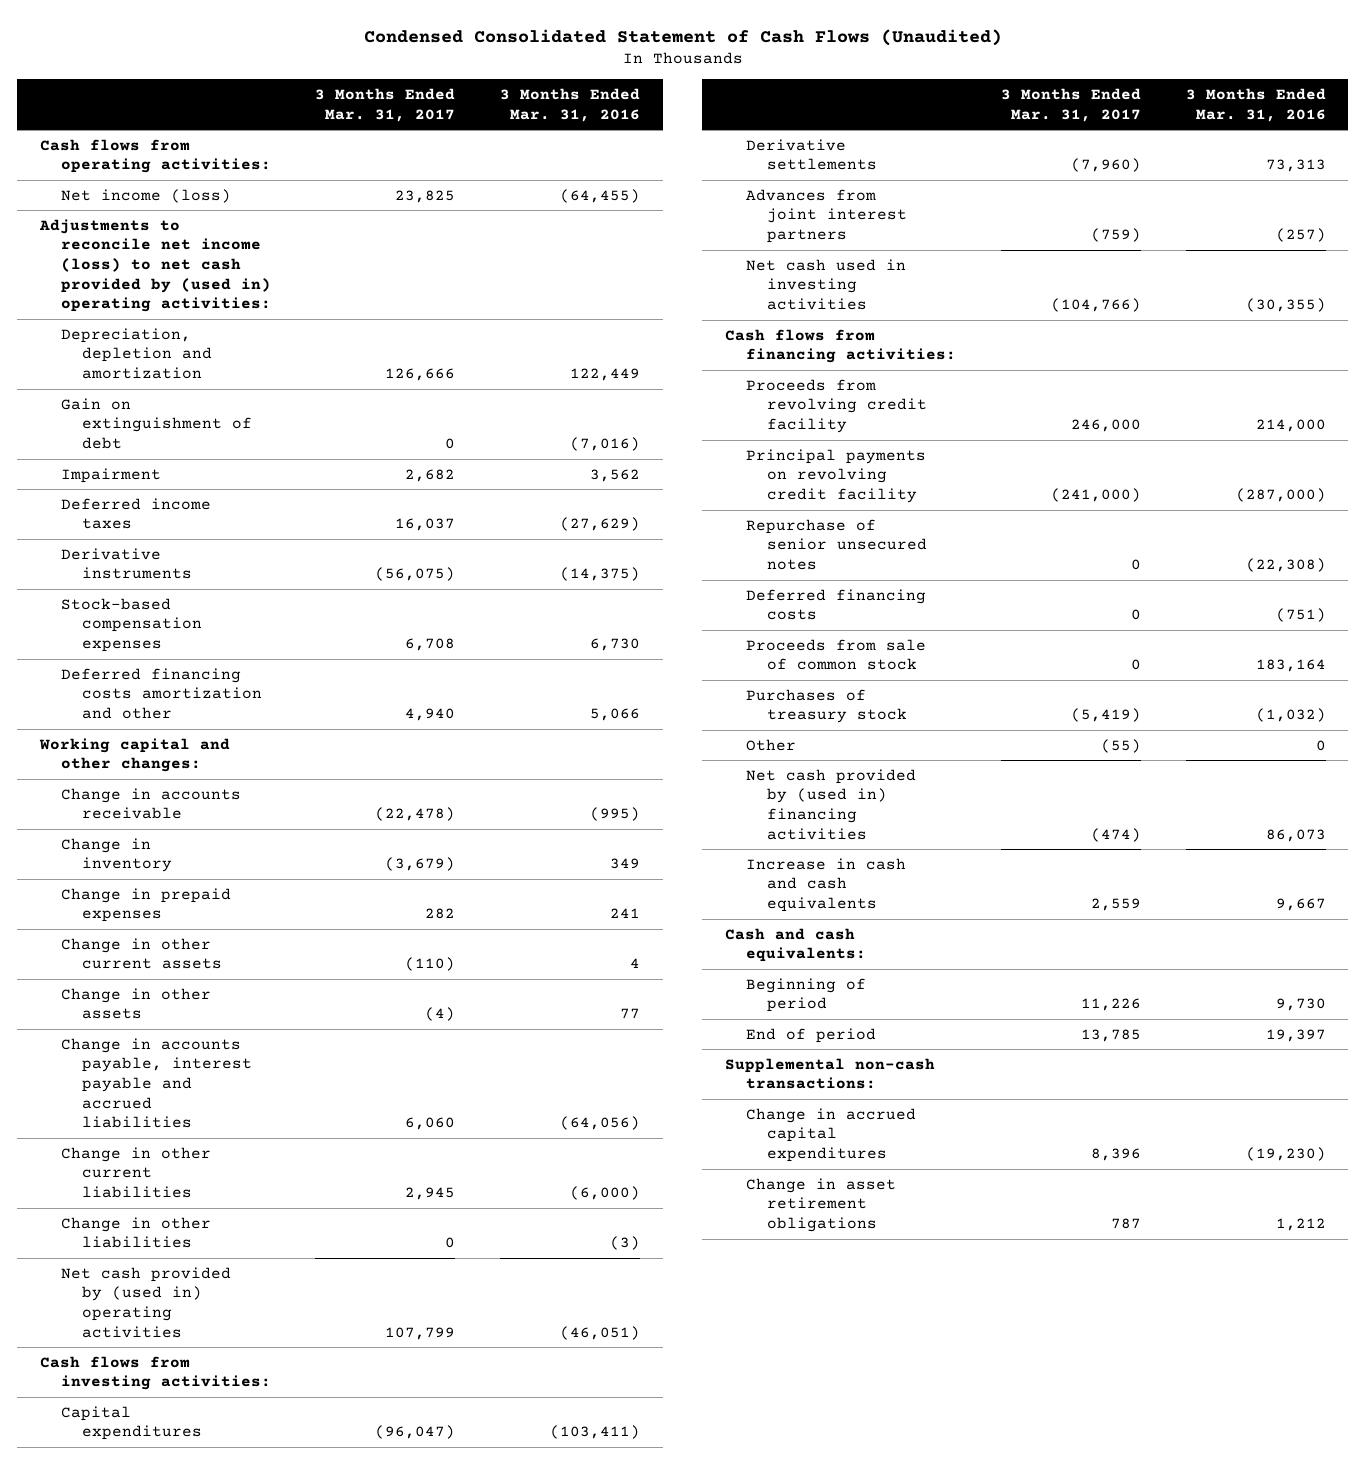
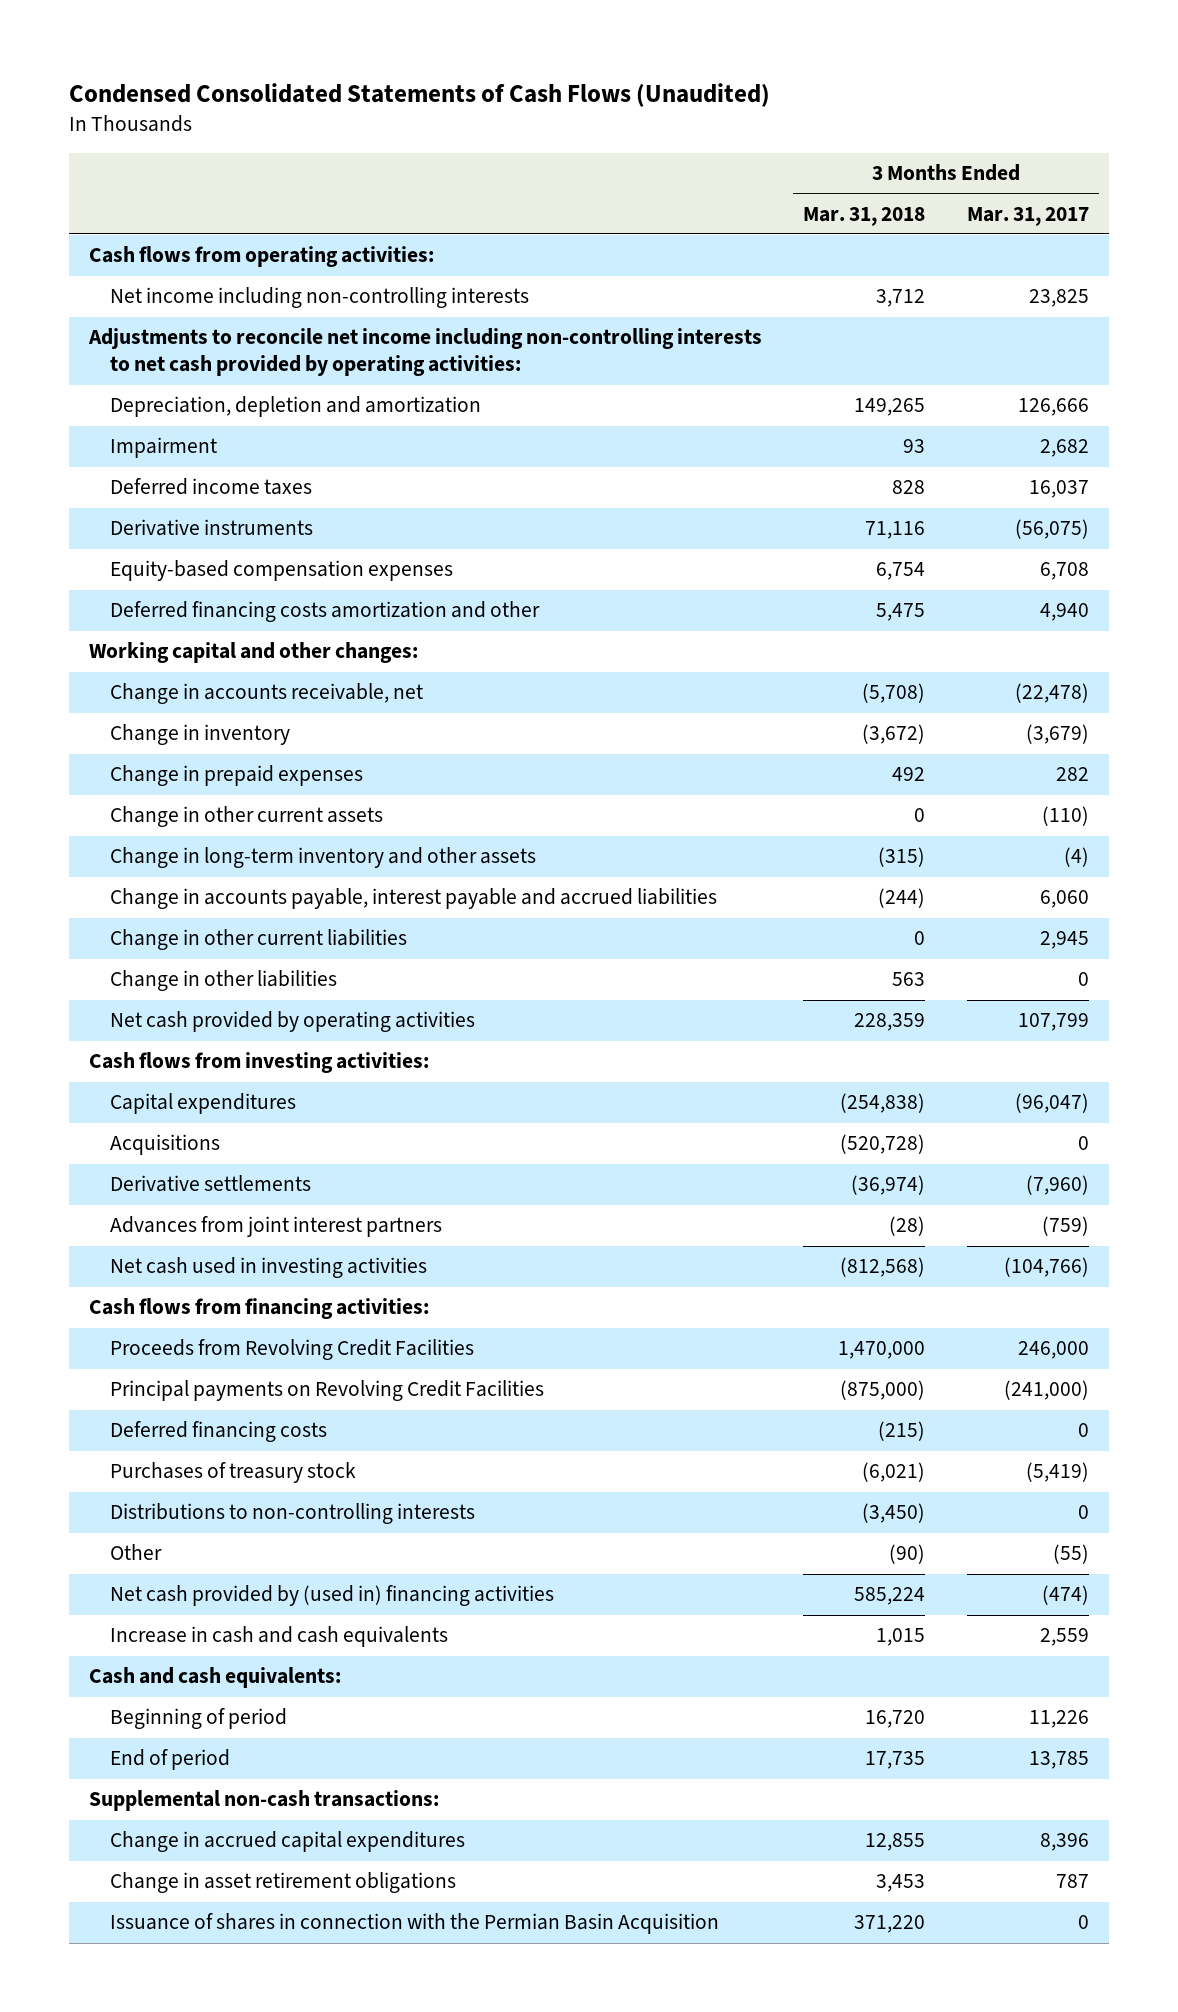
[363,28,1002,46] Condensed Consolidated Statement of Cash Flows (Unaudited) -> [68,83,770,108] Condensed Consolidated Statements of Cash Flows (Unaudited)
[500,88,641,122] 3 Months Ended Mar. 31, 2016 -> none
none -> [803,206,926,226] Mar. 31, 2018
[60,188,231,203] Net income (loss) -> [110,287,530,309] Net income including non-controlling interests
[38,218,271,313] Adjustments to reconcile net income (loss) to net cash provided by (used in) operating activities: -> [88,328,763,377] Adjustments to reconcile net income including non-controlling interests to net cash provided by operating activities:
[60,397,252,450] Gain on extinguishment of debt -> none
[60,597,202,653] Stock-based compensation expenses -> [110,560,454,582] Equity-based compensation expenses
[60,787,241,820] Change in accounts receivable -> [110,683,424,705] Change in accounts receivable, net
[60,987,211,1020] Change in other assets -> [110,847,537,869] Change in long-term inventory and other assets
[60,1266,231,1338] Net cash provided by (used in) operating activities -> [110,1011,476,1033] Net cash provided by operating activities
none -> [110,1134,221,1156] Acquisitions
[745,518,928,571] Repurchase of senior unsecured notes -> none
[745,378,928,434] Proceeds from revolving credit facility -> [110,1339,475,1361] Proceeds from Revolving Credit Facilities
[745,448,926,504] Principal payments on revolving credit facility -> [110,1380,545,1402] Principal payments on Revolving Credit Facilities
[745,638,926,671] Proceeds from sale of common stock -> none
none -> [110,1503,476,1525] Distributions to non-controlling interests
none -> [110,1913,720,1935] Issuance of shares in connection with the Permian Basin Acquisition

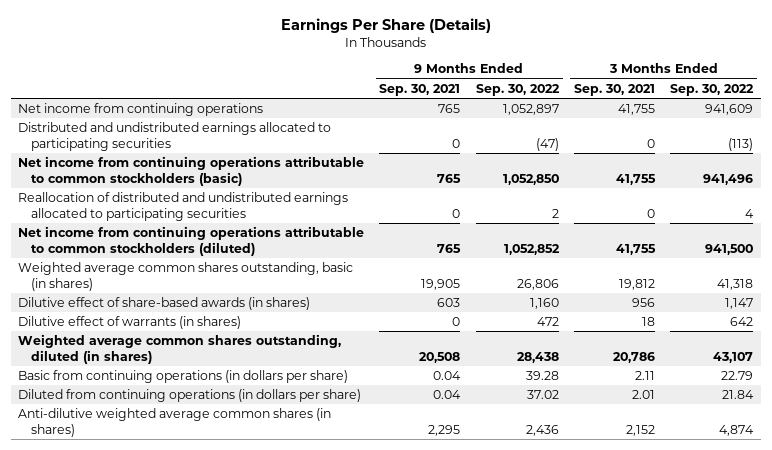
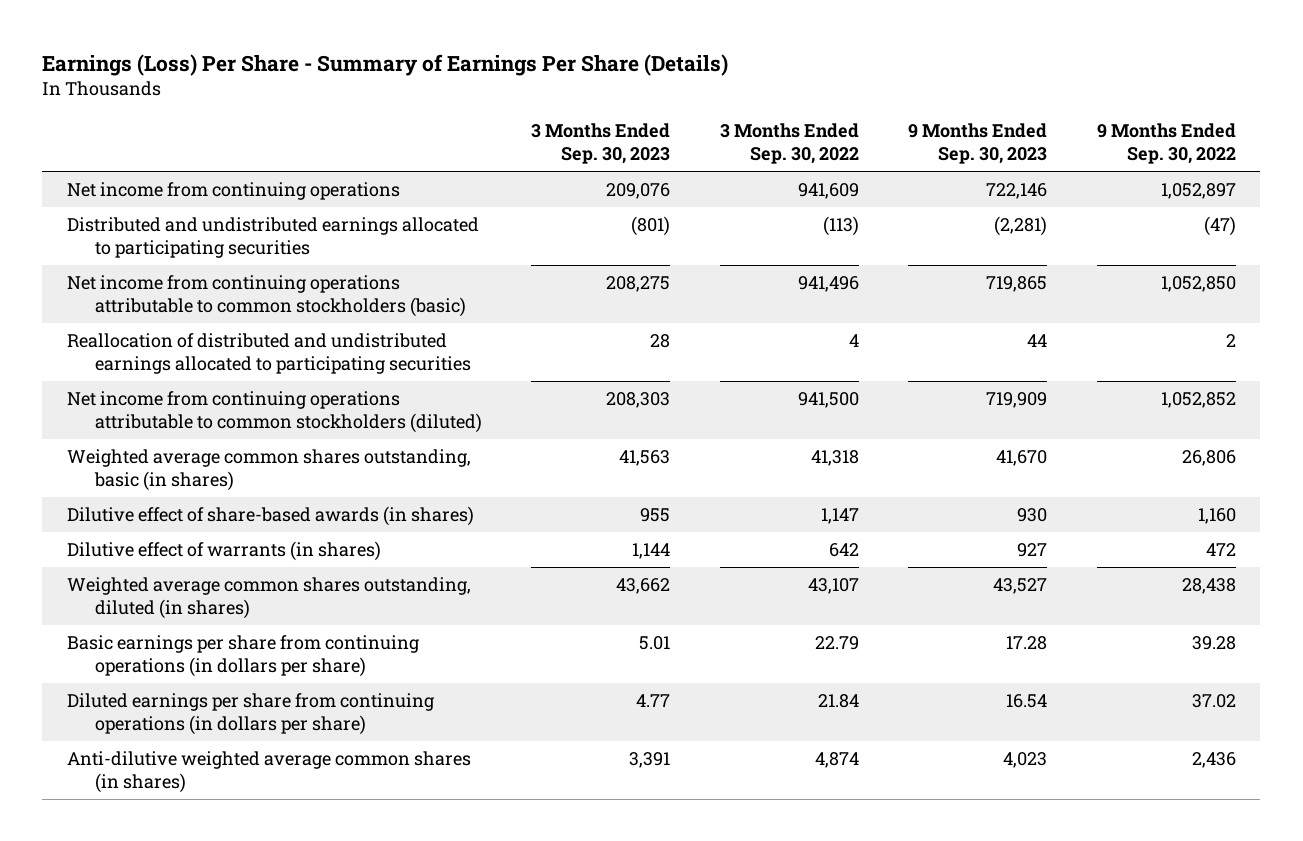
[280,17,491,33] Earnings Per Share (Details) -> [42,53,729,76] Earnings (Loss) Per Share - Summary of Earnings Per Share (Details)
[379,83,461,96] Sep. 30, 2021 -> none
[574,83,656,96] Sep. 30, 2021 -> none
none -> [531,122,671,165] 3 Months Ended Sep. 30, 2023
none -> [908,122,1048,165] 9 Months Ended Sep. 30, 2023
[18,370,349,384] Basic from continuing operations (in dollars per share) -> [67,635,420,678] Basic earnings per share from continuing operations (in dollars per share)
[18,389,362,403] Diluted from continuing operations (in dollars per share) -> [67,693,435,736] Diluted earnings per share from continuing operations (in dollars per share)

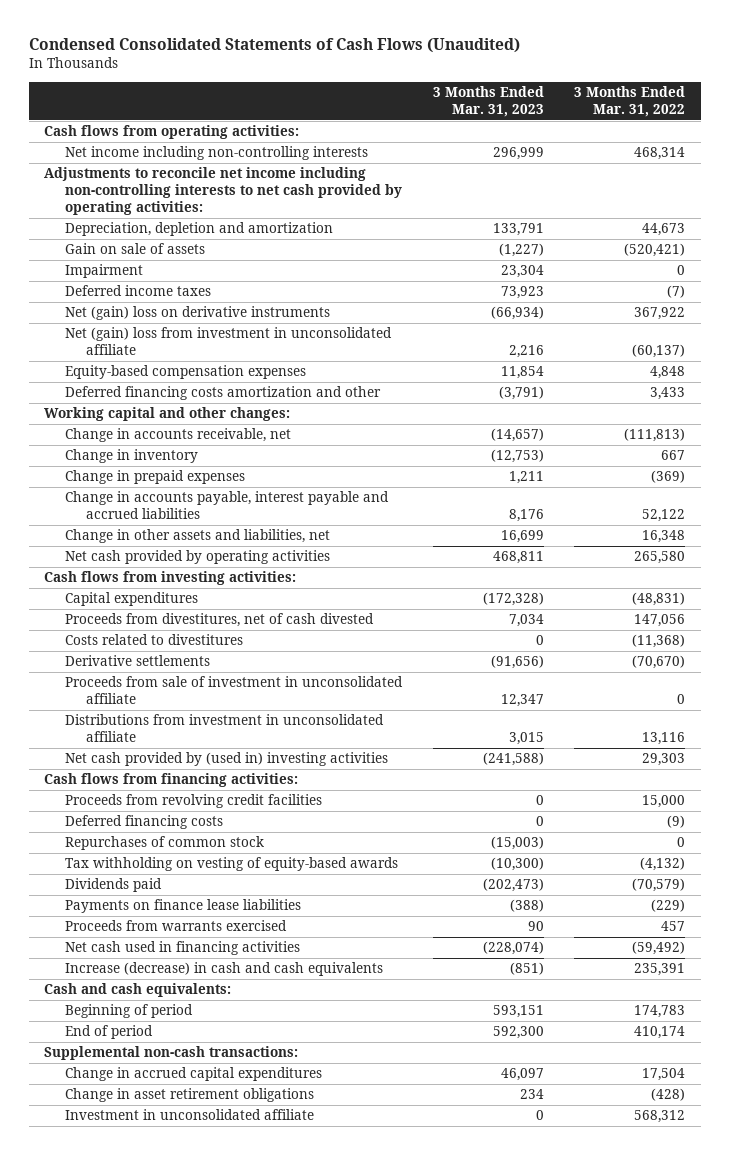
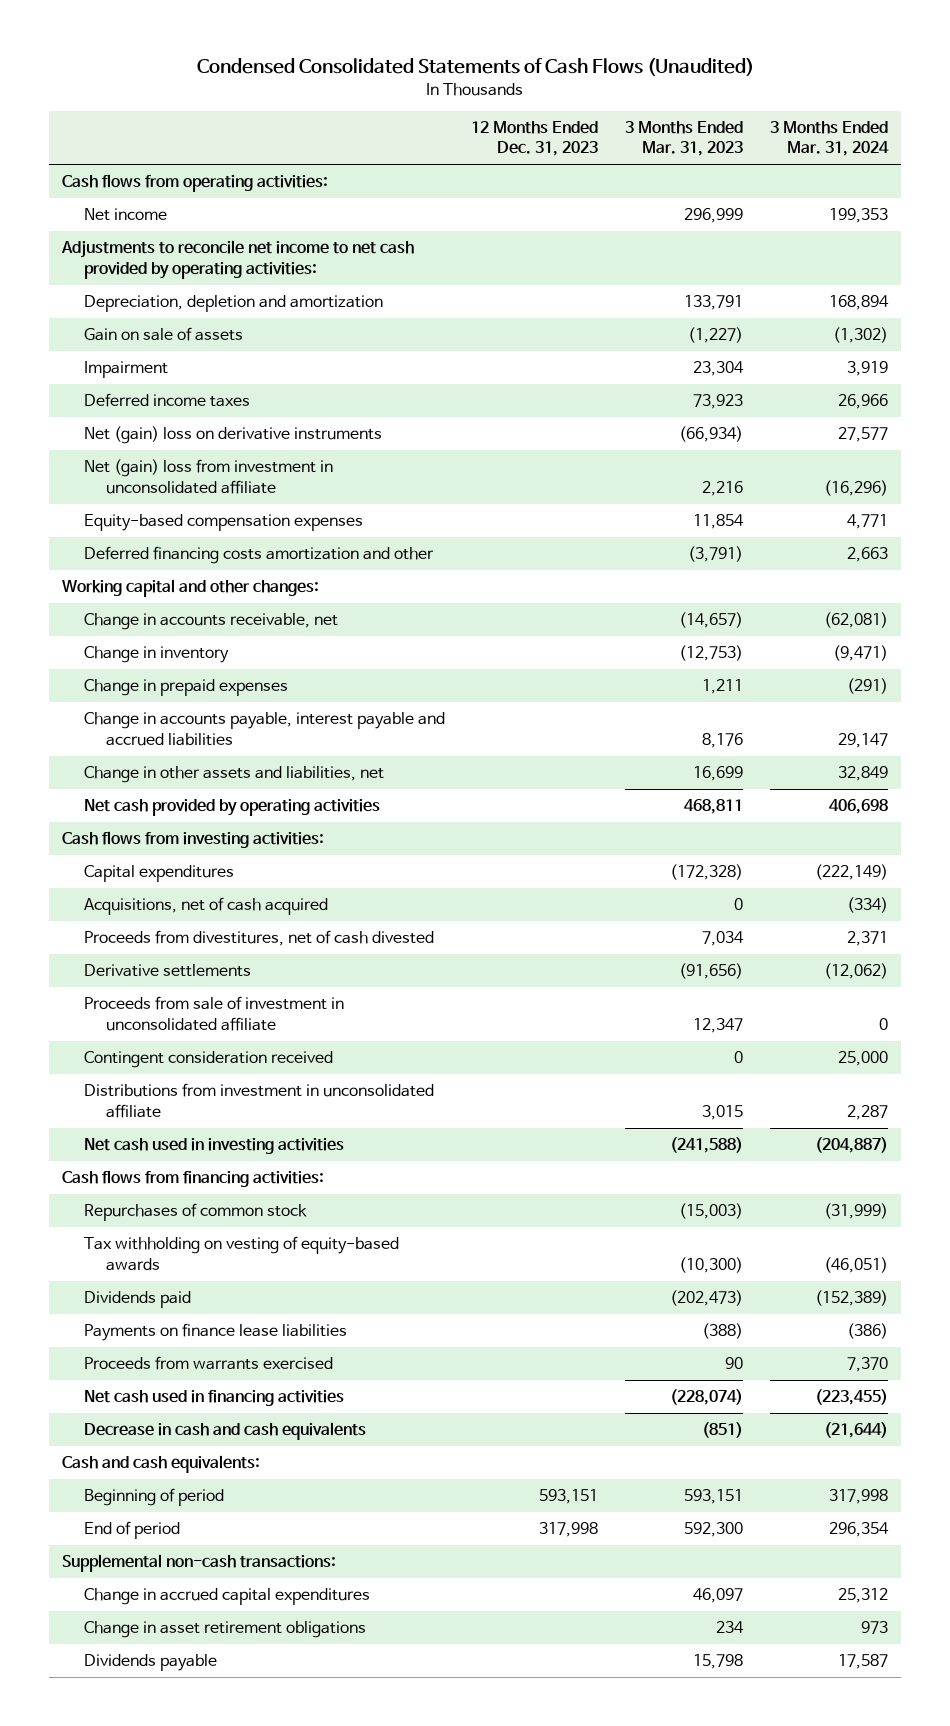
[574,86,686,118] 3 Months Ended Mar. 31, 2022 -> none
none -> [471,121,599,157] 12 Months Ended Dec. 31, 2023
none -> [769,121,889,157] 3 Months Ended Mar. 31, 2024
[64,146,368,161] Net income including non-controlling interests -> [83,208,167,222] Net income
[44,167,402,215] Adjustments to reconcile net income including non-controlling interests to net cash provided by operating activities: -> [60,240,414,279] Adjustments to reconcile net income to net cash provided by operating activities:
none -> [83,897,328,916] Acquisitions, net of cash acquired
[64,634,243,646] Costs related to divestitures -> none
none -> [83,1051,333,1069] Contingent consideration received
[64,752,388,767] Net cash provided by (used in) investing activities -> [83,1138,344,1155] Net cash used in investing activities
[64,794,322,809] Proceeds from revolving credit facilities -> none
[64,815,223,830] Deferred financing costs -> none
[64,962,383,977] Increase (decrease) in cash and cash equivalents -> [83,1422,366,1441] Decrease in cash and cash equivalents
[64,1109,314,1121] Investment in unconsolidated affiliate -> none
none -> [83,1654,217,1672] Dividends payable

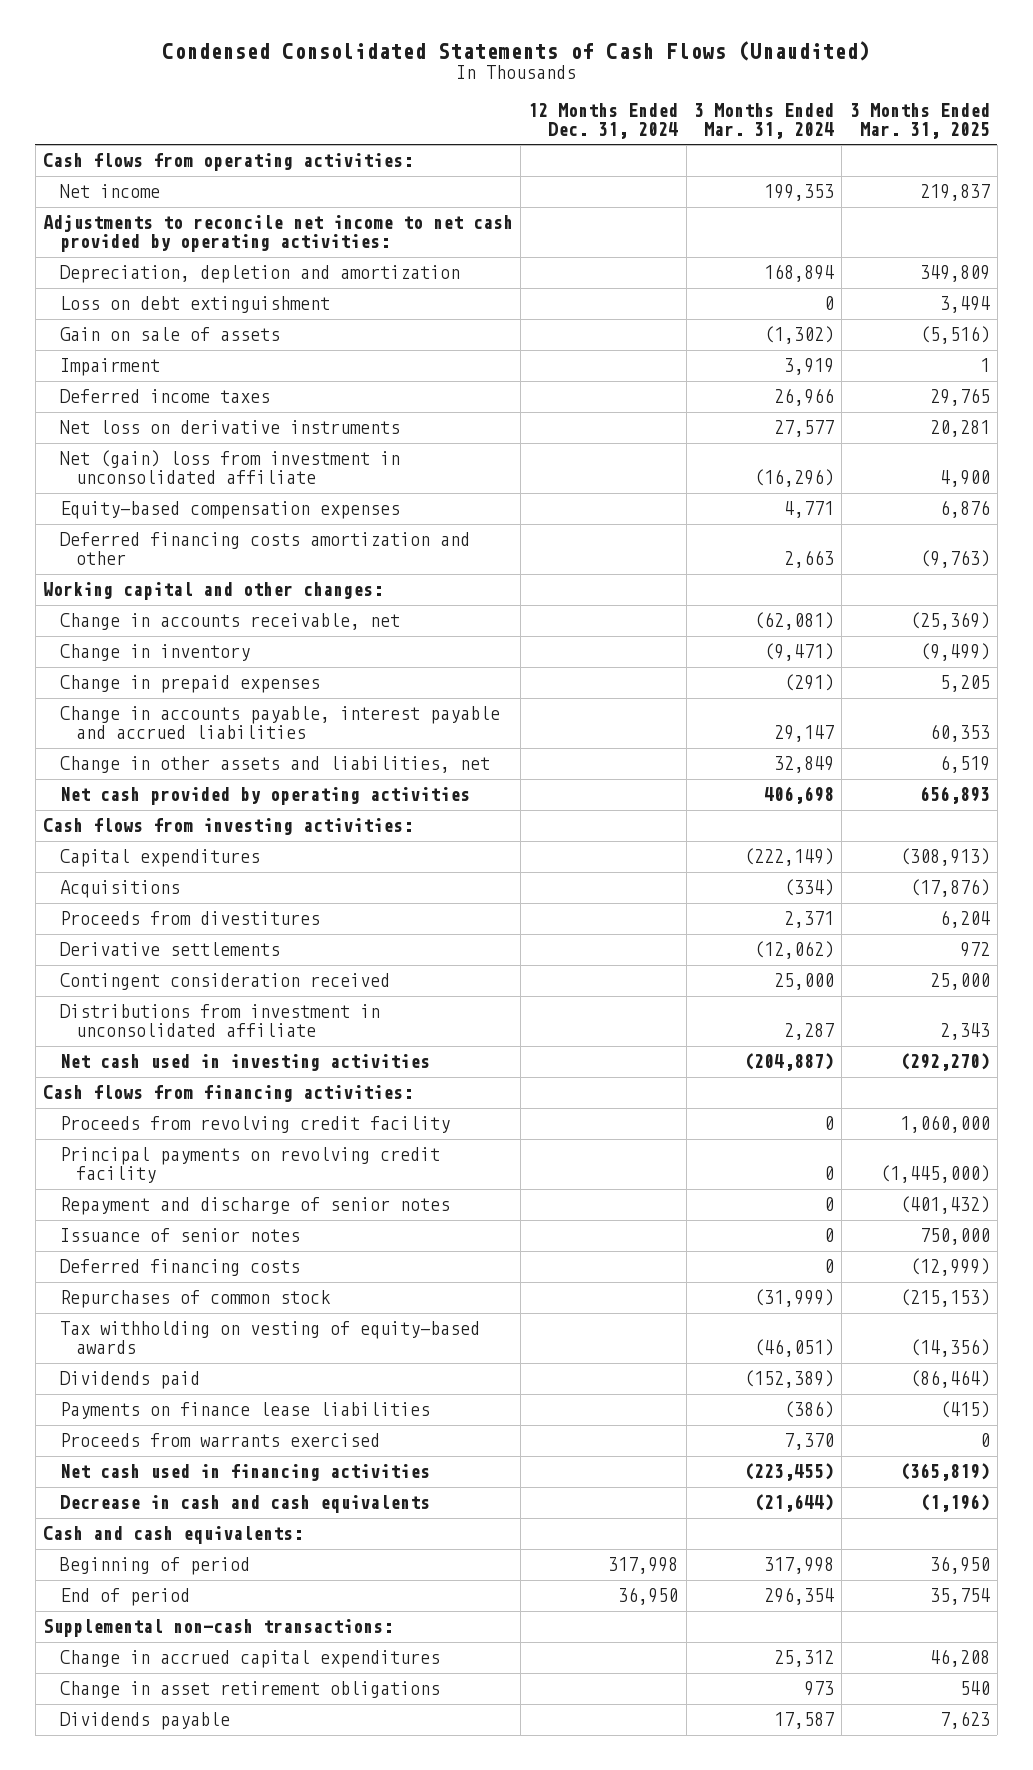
[471,121,599,157] 12 Months Ended Dec. 31, 2023 -> none
[625,121,744,157] 3 Months Ended Mar. 31, 2023 -> none
none -> [528,102,679,139] 12 Months Ended Dec. 31, 2024
none -> [849,102,990,139] 3 Months Ended Mar. 31, 2025
none -> [59,296,330,314] Loss on debt extinguishment
[83,426,382,445] Net (gain) loss on derivative instruments -> [59,420,400,435] Net loss on derivative instruments
[83,897,328,916] Acquisitions, net of cash acquired -> [59,880,180,899] Acquisitions
[83,930,434,947] Proceeds from divestitures, net of cash divested -> [59,911,320,926] Proceeds from divestitures
[83,996,344,1031] Proceeds from sale of investment in unconsolidated affiliate -> none
none -> [59,1116,450,1134] Proceeds from revolving credit facility
none -> [59,1147,440,1184] Principal payments on revolving credit facility
none -> [59,1197,450,1216] Repayment and discharge of senior notes
none -> [59,1228,300,1243] Issuance of senior notes
none -> [59,1259,300,1277] Deferred financing costs

